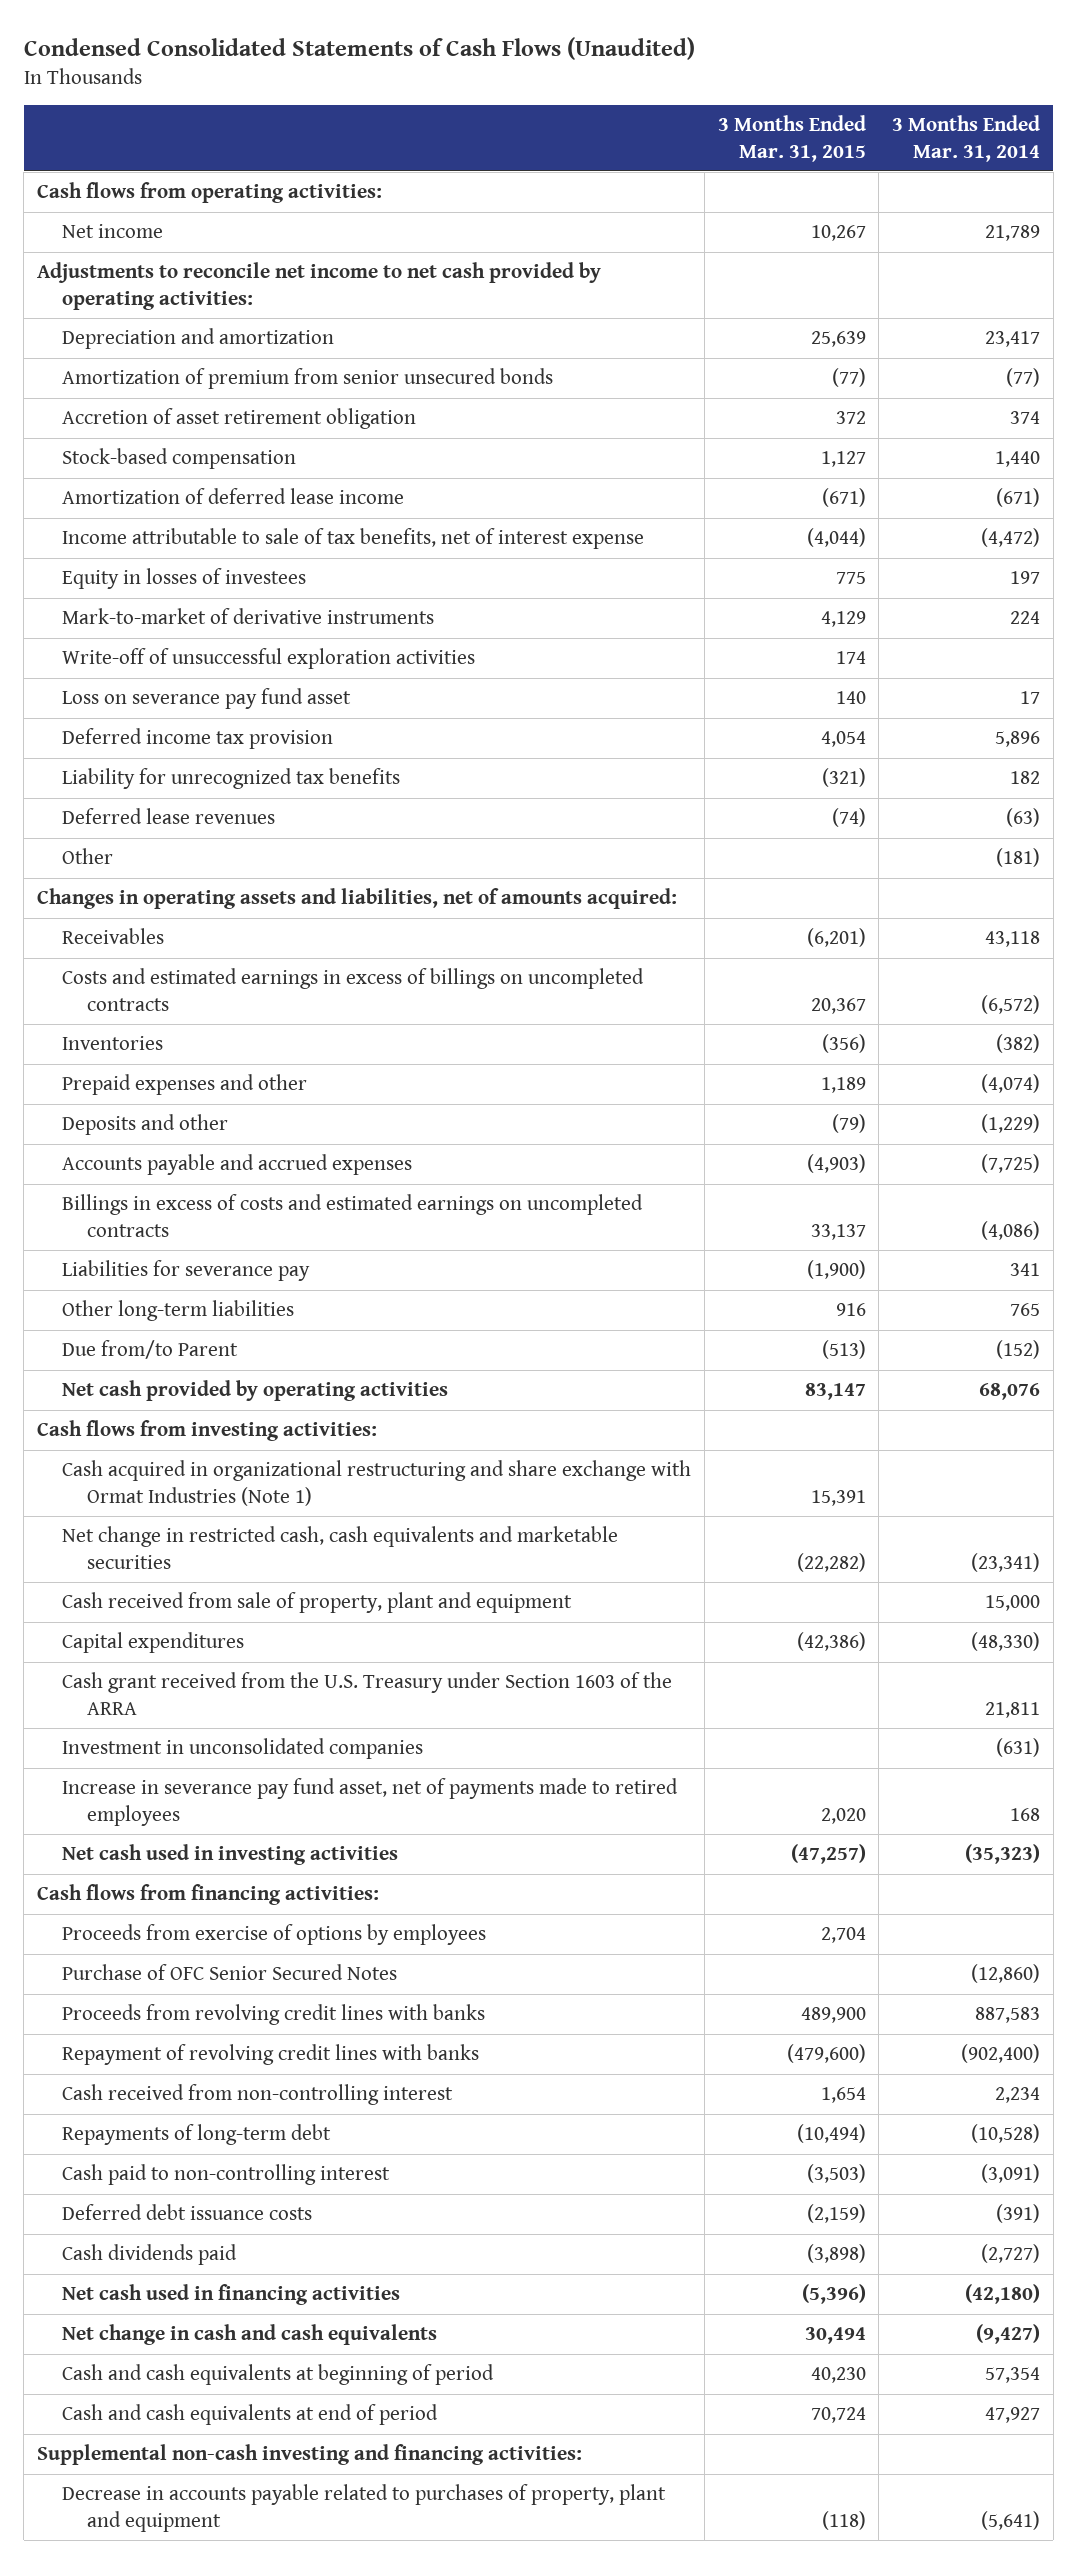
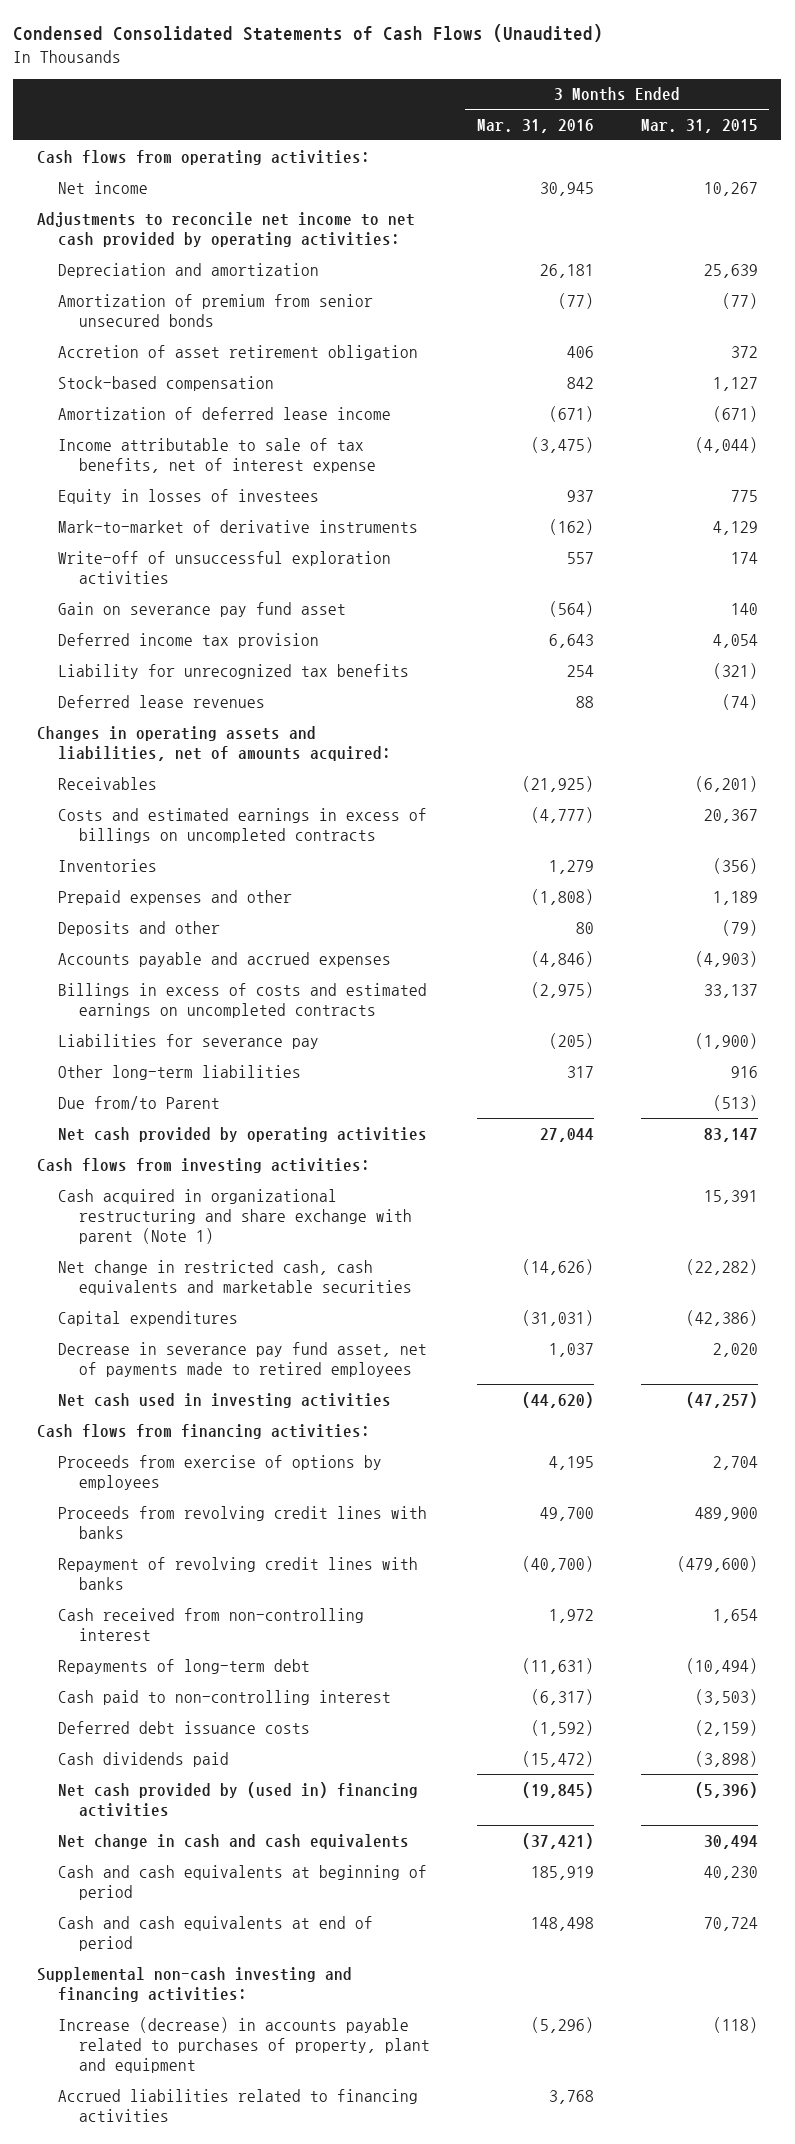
[892,115,1041,162] 3 Months Ended Mar. 31, 2014 -> none
none -> [476,118,594,133] Mar. 31, 2016
[61,688,351,710] Loss on severance pay fund asset -> [58,601,347,617] Gain on severance pay fund asset
[61,848,113,865] Other -> none
[61,1460,691,1506] Cash acquired in organizational restructuring and share exchange with Ormat Industries (Note 1) -> [58,1188,413,1244] Cash acquired in organizational restructuring and share exchange with parent (Note 1)
[61,1592,572,1614] Cash received from sale of property, plant and equipment -> none
[61,1672,672,1715] Cash grant received from the U.S. Treasury under Section 1603 of the ARRA -> none
[61,1738,423,1760] Investment in unconsolidated companies -> none
[61,1778,678,1826] Increase in severance pay fund asset, net of payments made to retired employees -> [58,1341,428,1377] Decrease in severance pay fund asset, net of payments made to retired employees
[61,1964,397,1981] Purchase of OFC Senior Secured Notes -> none
[61,2284,400,2306] Net cash used in financing activities -> [58,1781,419,1817] Net cash provided by (used in) financing activities
[61,2484,666,2532] Decrease in accounts payable related to purchases of property, plant and equipment -> [58,2016,431,2073] Increase (decrease) in accounts payable related to purchases of property, plant and equipment
none -> [58,2088,419,2122] Accrued liabilities related to financing activities

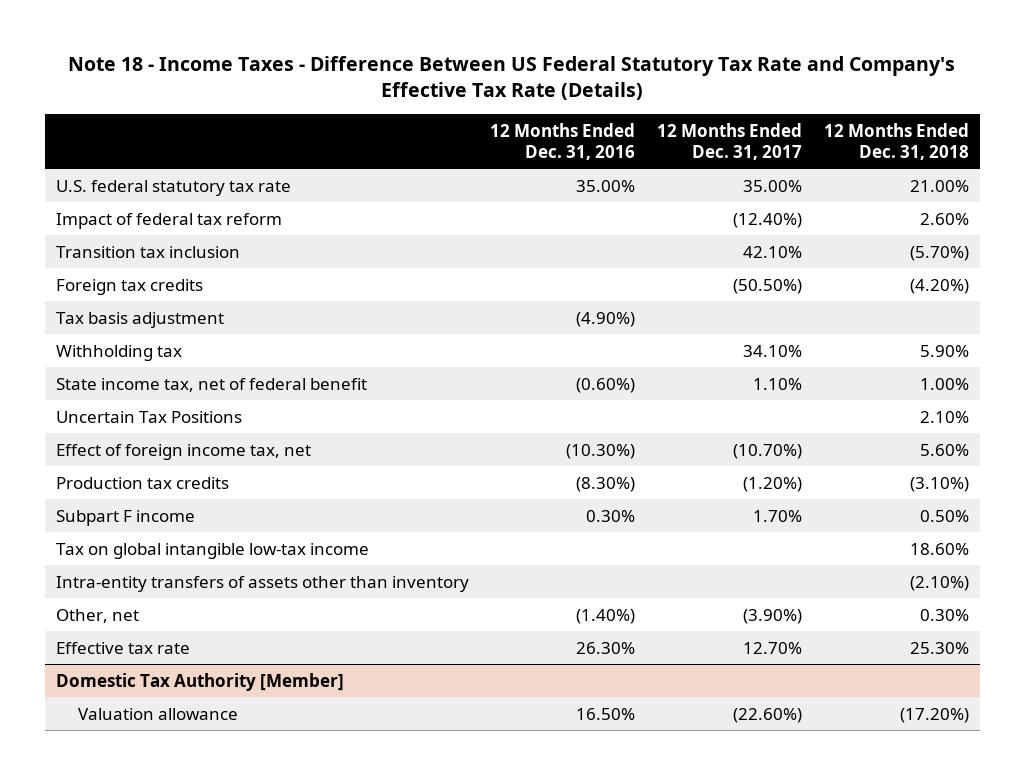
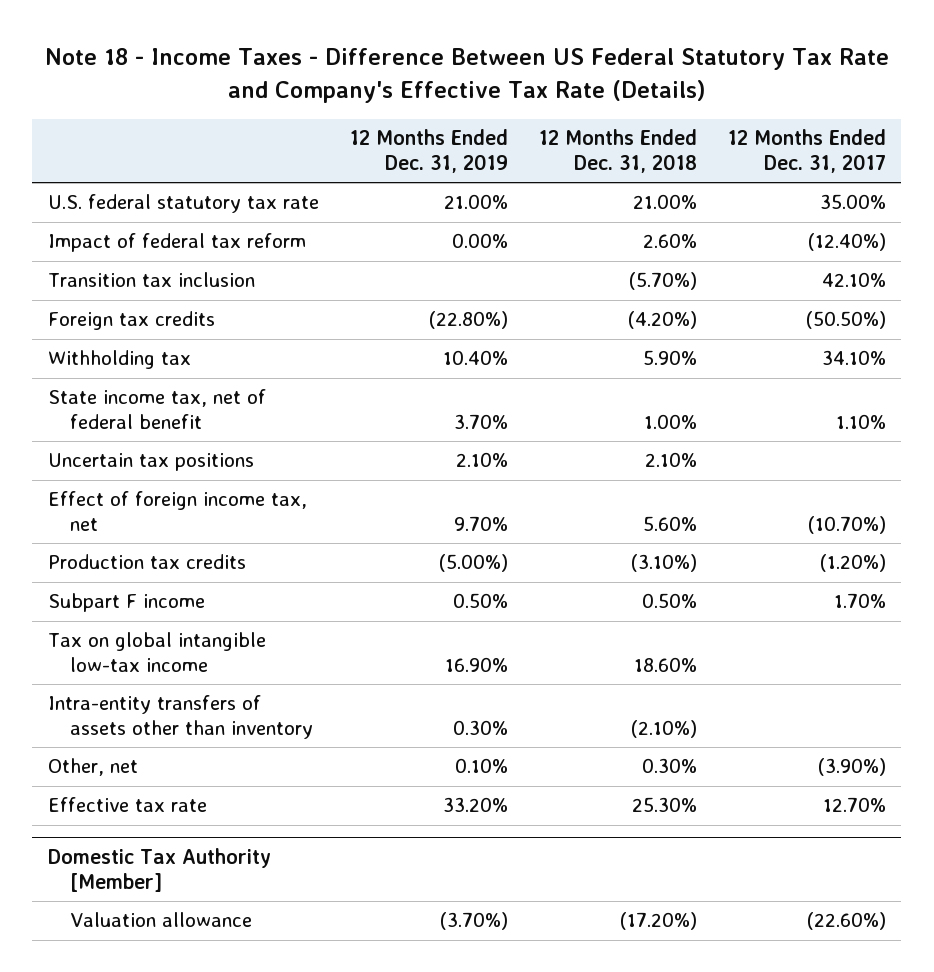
[490,123,636,160] 12 Months Ended Dec. 31, 2016 -> none
none -> [349,129,508,174] 12 Months Ended Dec. 31, 2019
[55,311,224,328] Tax basis adjustment -> none
[55,410,242,423] Uncertain Tax Positions -> [47,453,254,472] Uncertain tax positions

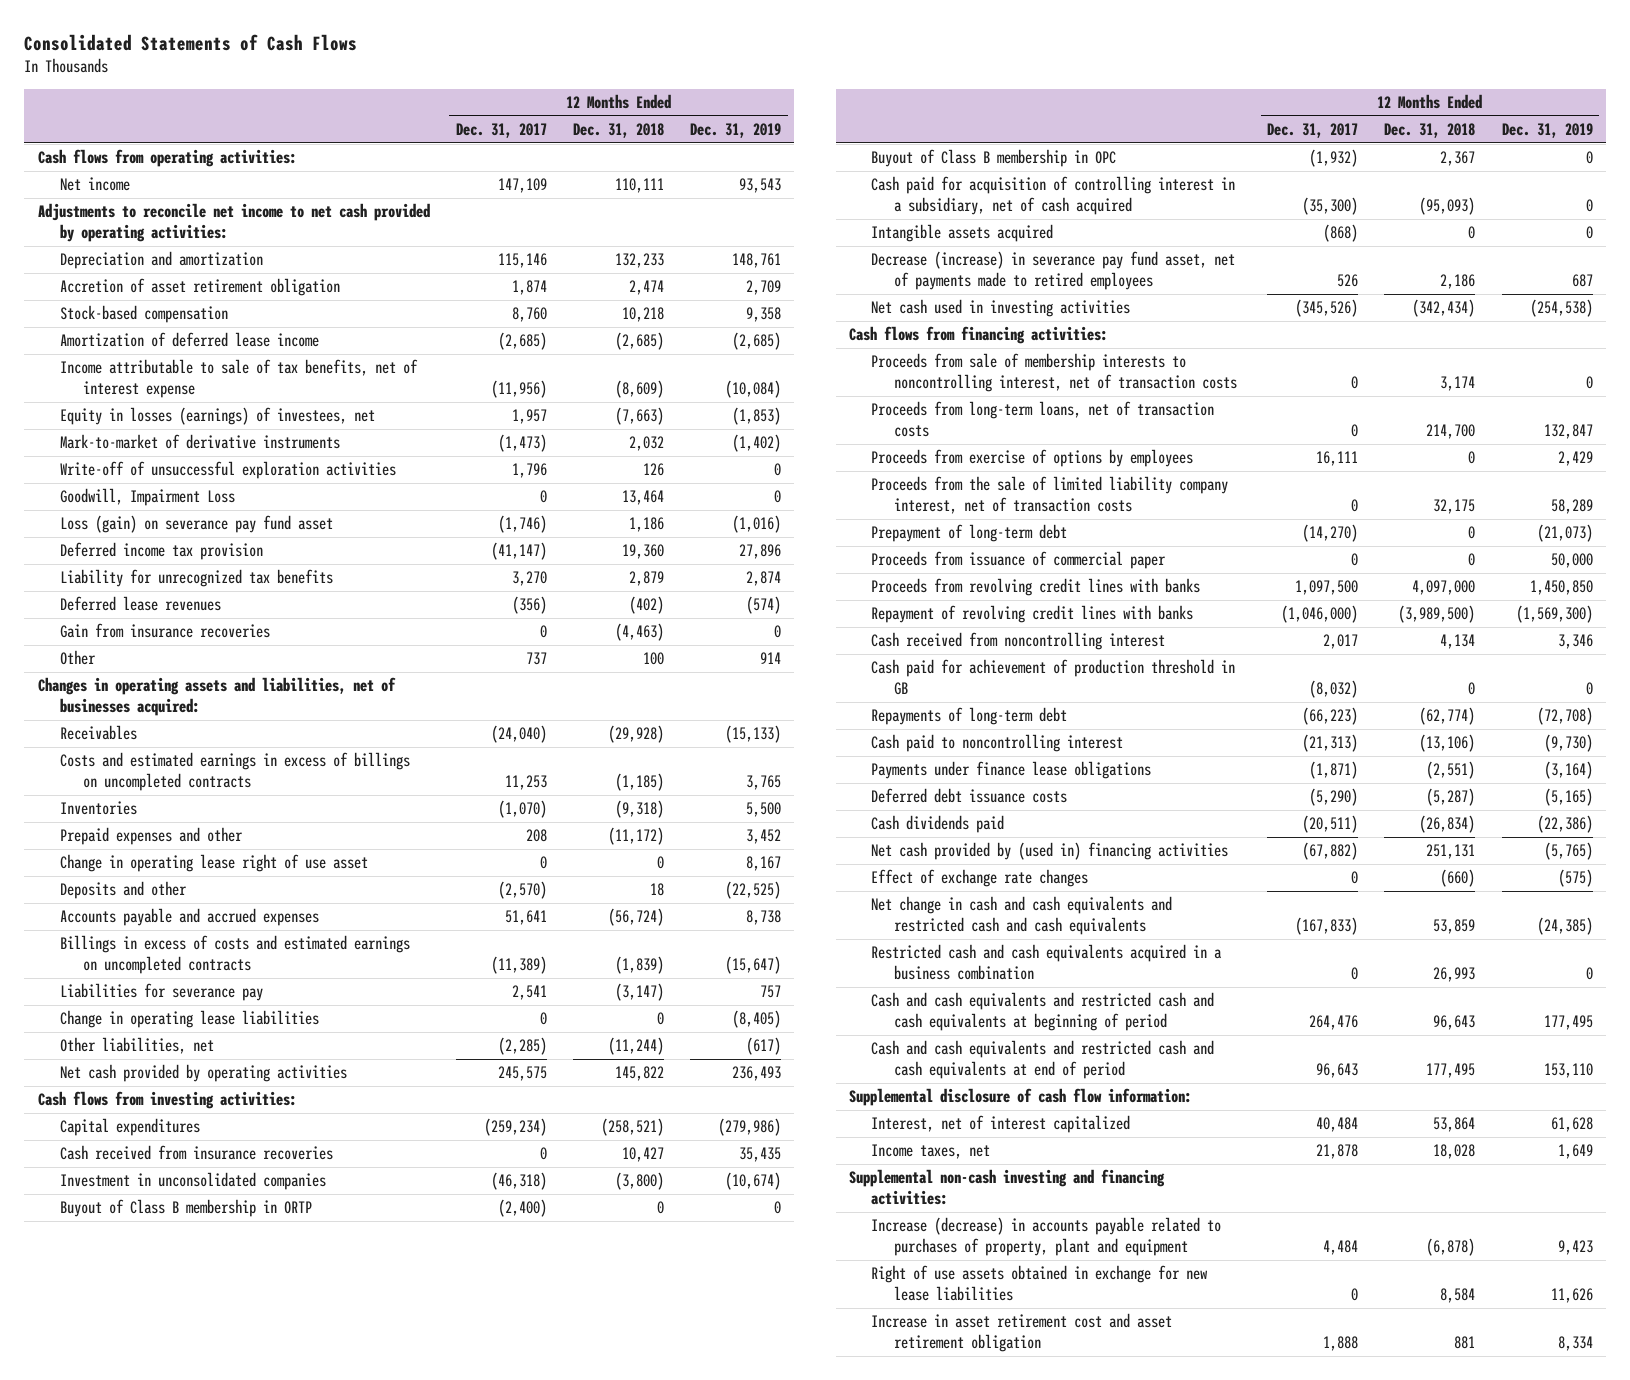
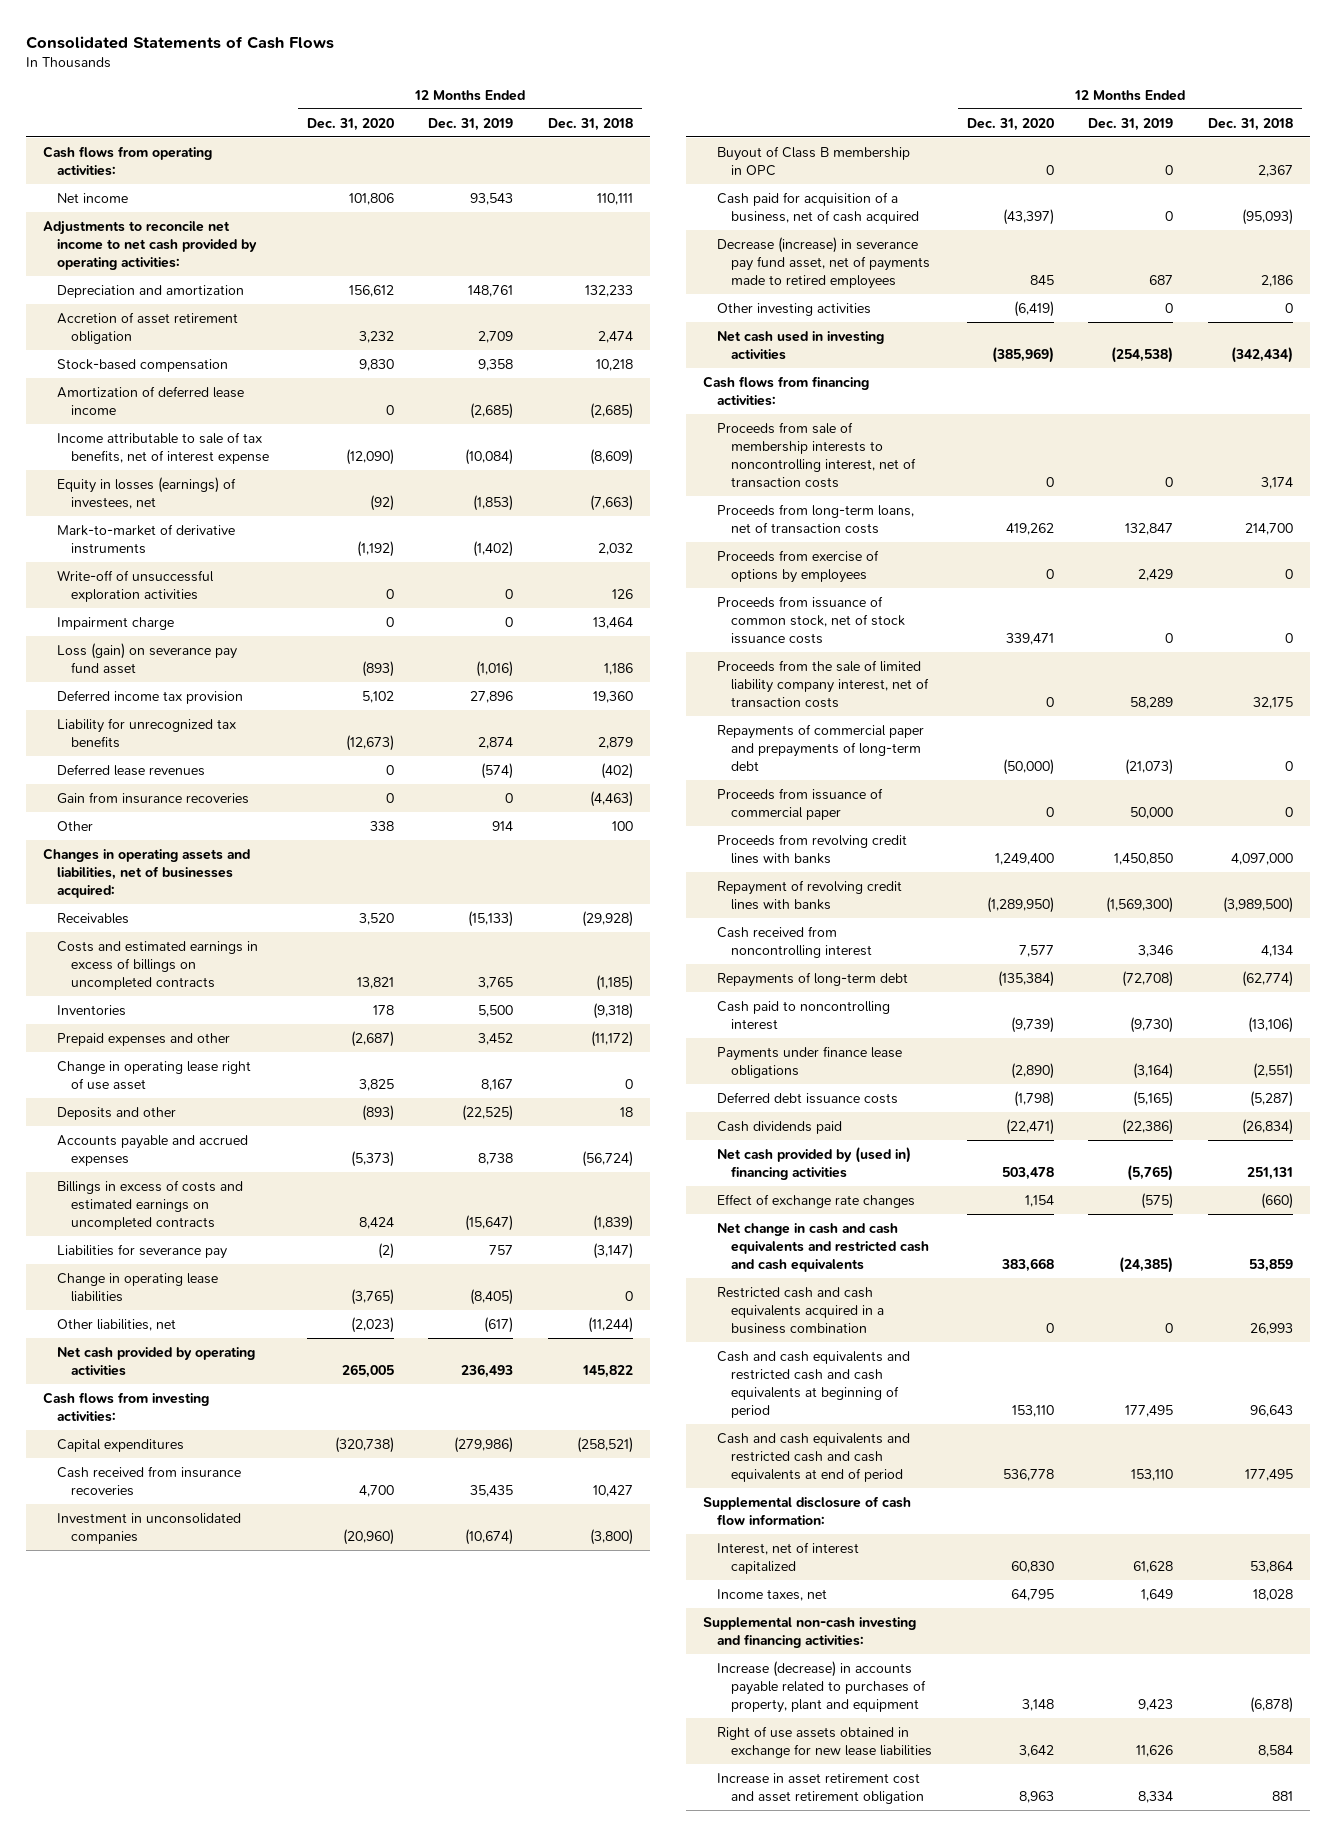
[455,123,547,139] Dec. 31, 2017 -> none
none -> [306,117,394,131] Dec. 31, 2020
[60,488,236,507] Goodwill, Impairment Loss -> [57,616,175,630] Impairment charge
[60,1199,313,1218] Buyout of Class B membership in ORTP -> none
[871,224,1054,243] Intangible assets acquired -> none
[871,176,1236,216] Cash paid for acquisition of controlling interest in a subsidiary, net of cash acquired -> [717,191,920,224] Cash paid for acquisition of a business, net of cash acquired
none -> [717,302,872,316] Other investing activities
none -> [717,595,906,644] Proceeds from issuance of common stock, net of stock issuance costs
[871,524,1068,543] Prepayment of long-term debt -> [717,723,925,771] Repayments of commercial paper and prepayments of long-term debt
[871,659,1236,696] Cash paid for achievement of production threshold in GB -> none

